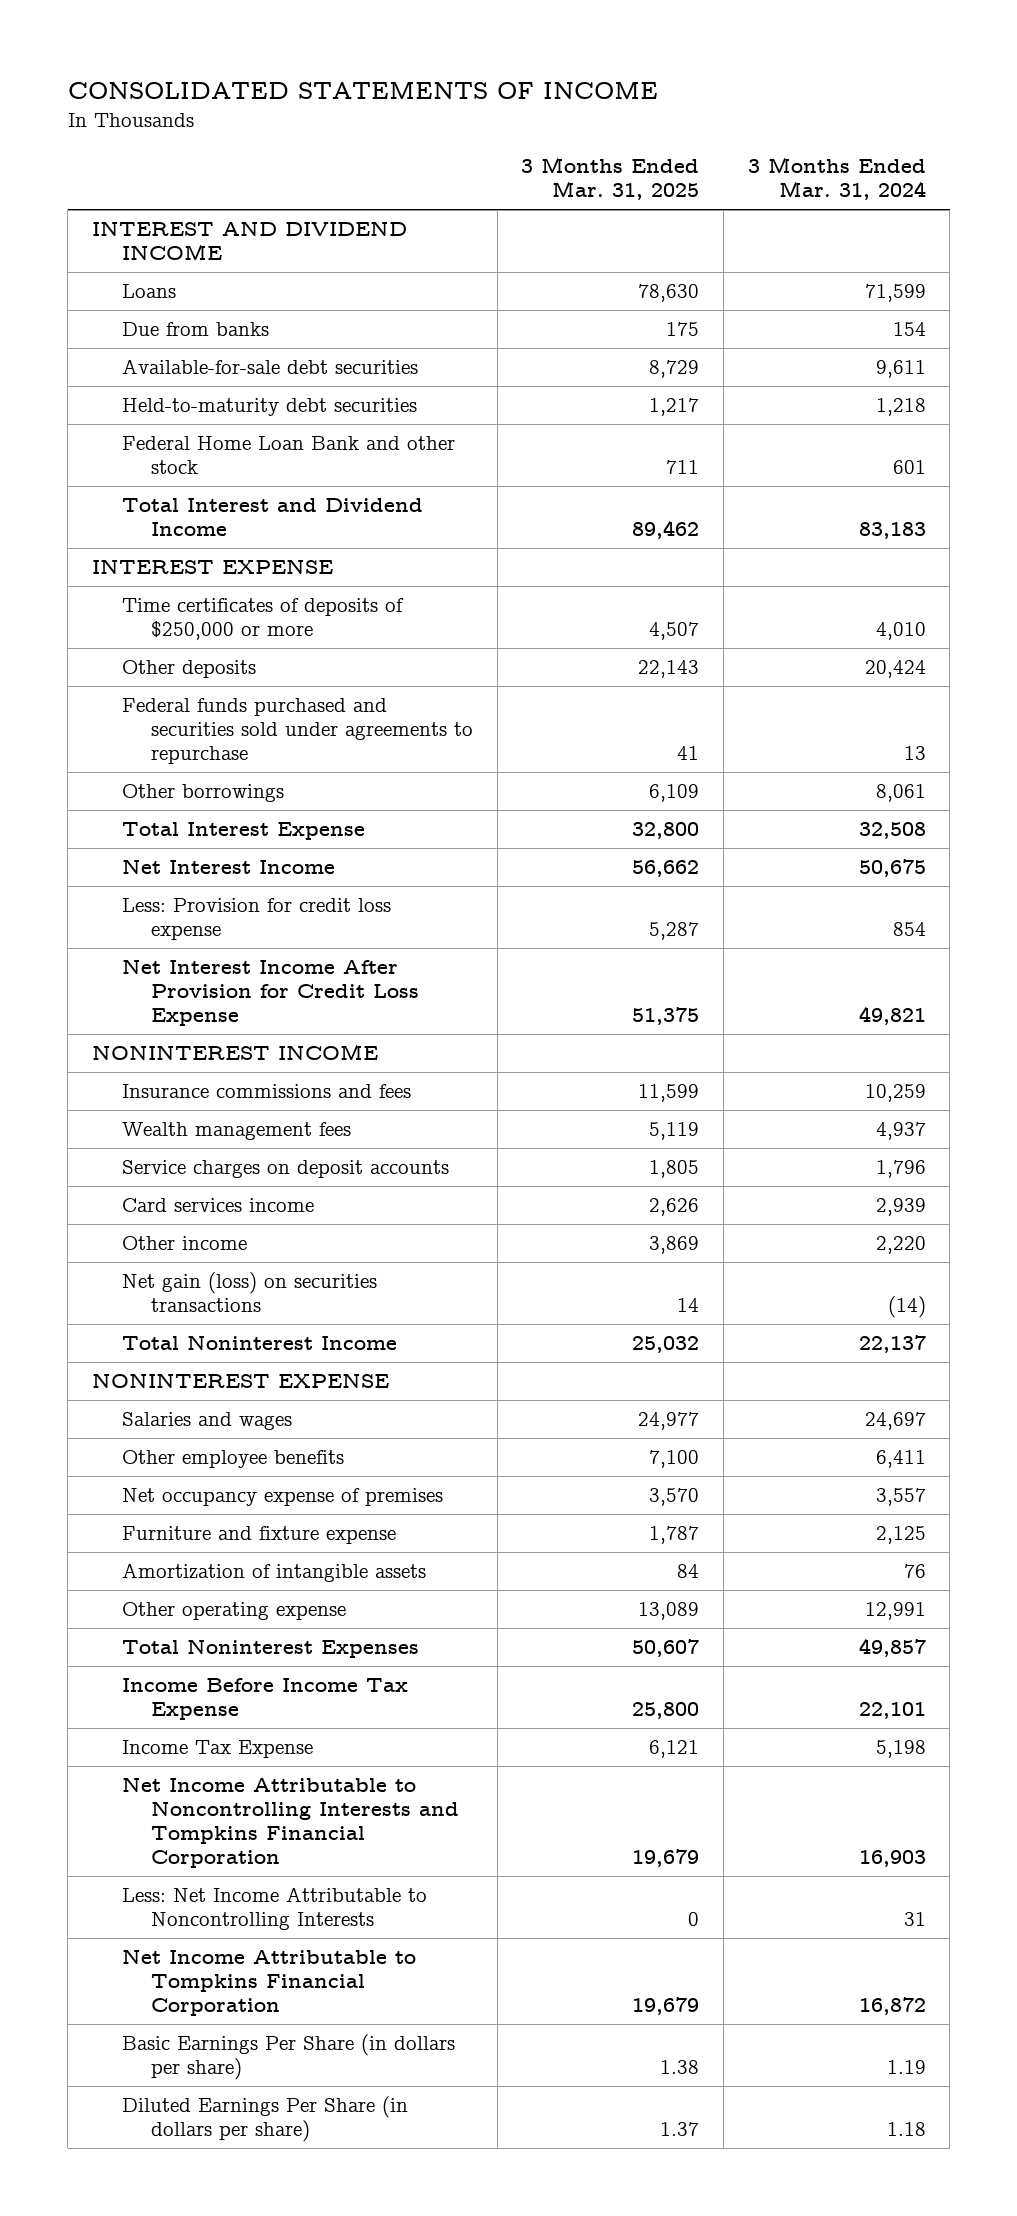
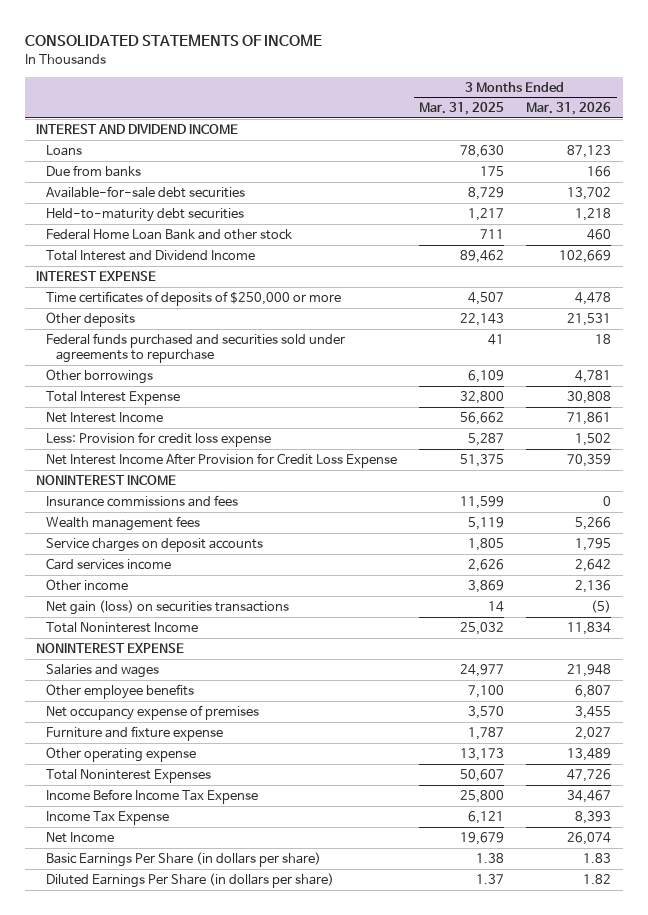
[747,157,926,200] 3 Months Ended Mar. 31, 2024 -> none
none -> [526,102,612,116] Mar. 31, 2026
[121,1563,426,1583] Amortization of intangible assets -> none
[638,1602,700,1621] 13,089 -> [460,748,505,762] 13,173
[121,1777,460,1868] Net Income Attributable to Noncontrolling Interests and Tompkins Financial Corporation -> none
[121,1887,427,1931] Less: Net Income Attributable to Noncontrolling Interests -> none
[121,1949,416,2016] Net Income Attributable to Tompkins Financial Corporation -> [46,832,115,844] Net Income

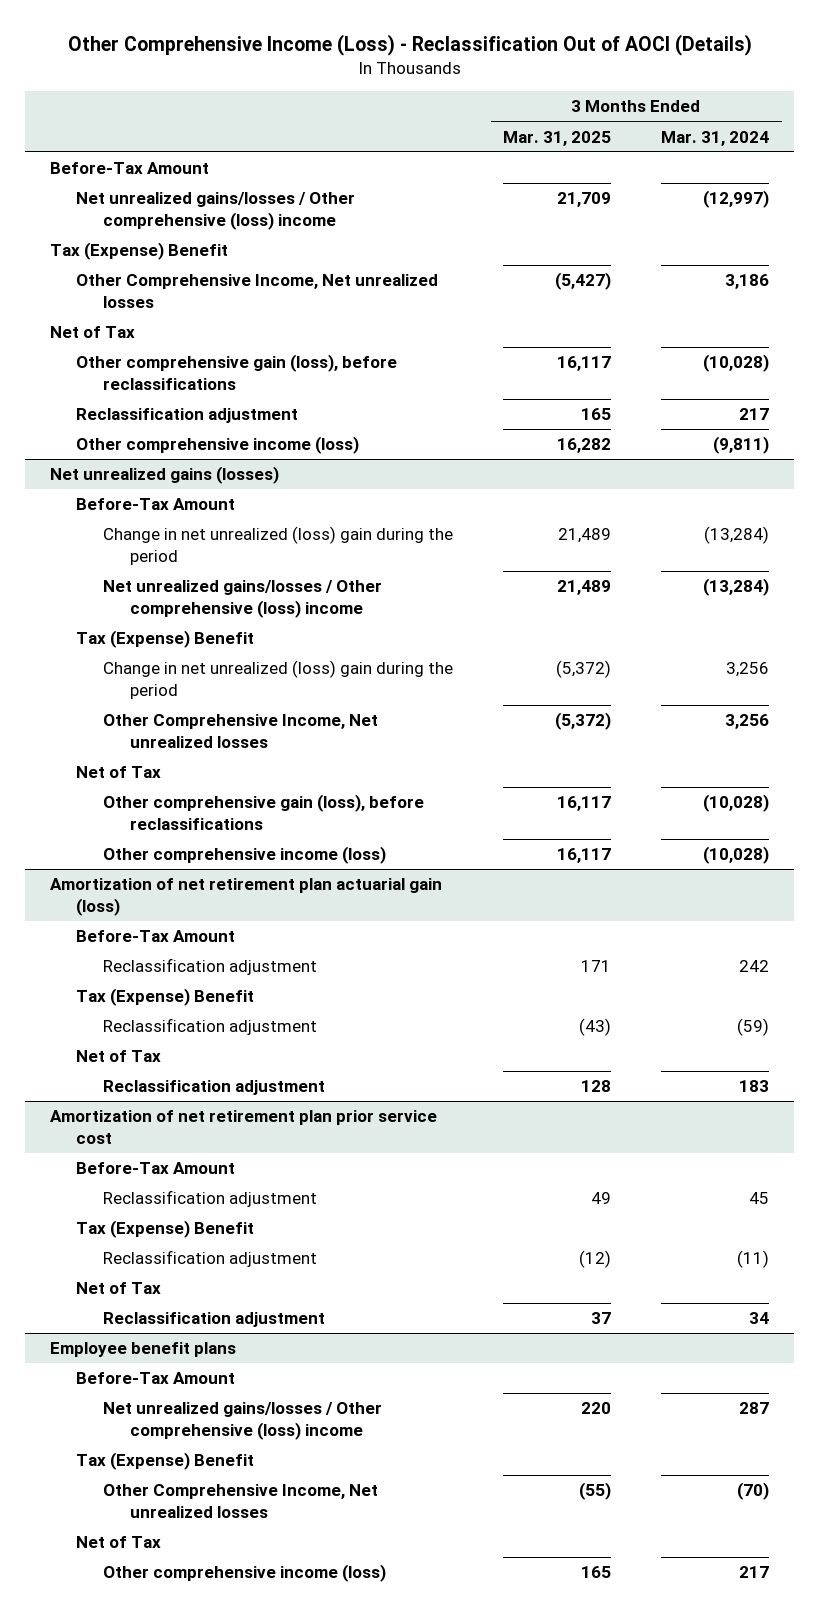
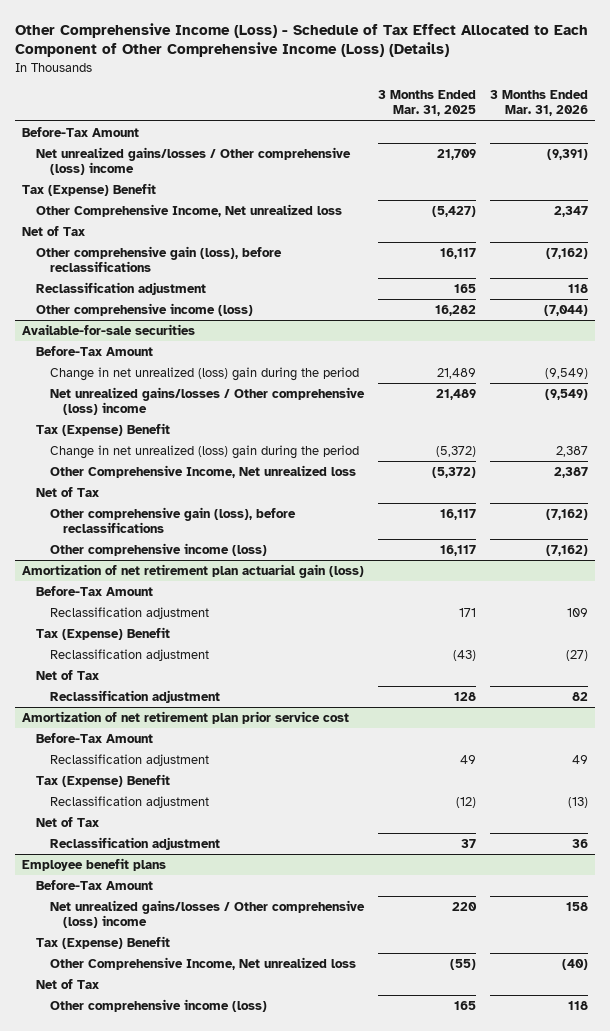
[67,34,752,57] Other Comprehensive Income (Loss) - Reclassification Out of AOCI (Details) -> [14,22,588,58] Other Comprehensive Income (Loss) - Schedule of Tax Effect Allocated to Each Component of Other Comprehensive Income (Loss) (Details)
[661,130,770,146] Mar. 31, 2024 -> none
none -> [490,90,589,117] 3 Months Ended Mar. 31, 2026
[76,274,439,308] Other Comprehensive Income, Net unrealized losses -> [35,203,342,217] Other Comprehensive Income, Net unrealized loss
[49,466,279,485] Net unrealized gains (losses) -> [21,323,195,335] Available-for-sale securities
[102,714,378,748] Other Comprehensive Income, Net unrealized losses -> [49,464,356,478] Other Comprehensive Income, Net unrealized loss
[102,1484,378,1518] Other Comprehensive Income, Net unrealized losses -> [49,956,356,970] Other Comprehensive Income, Net unrealized loss

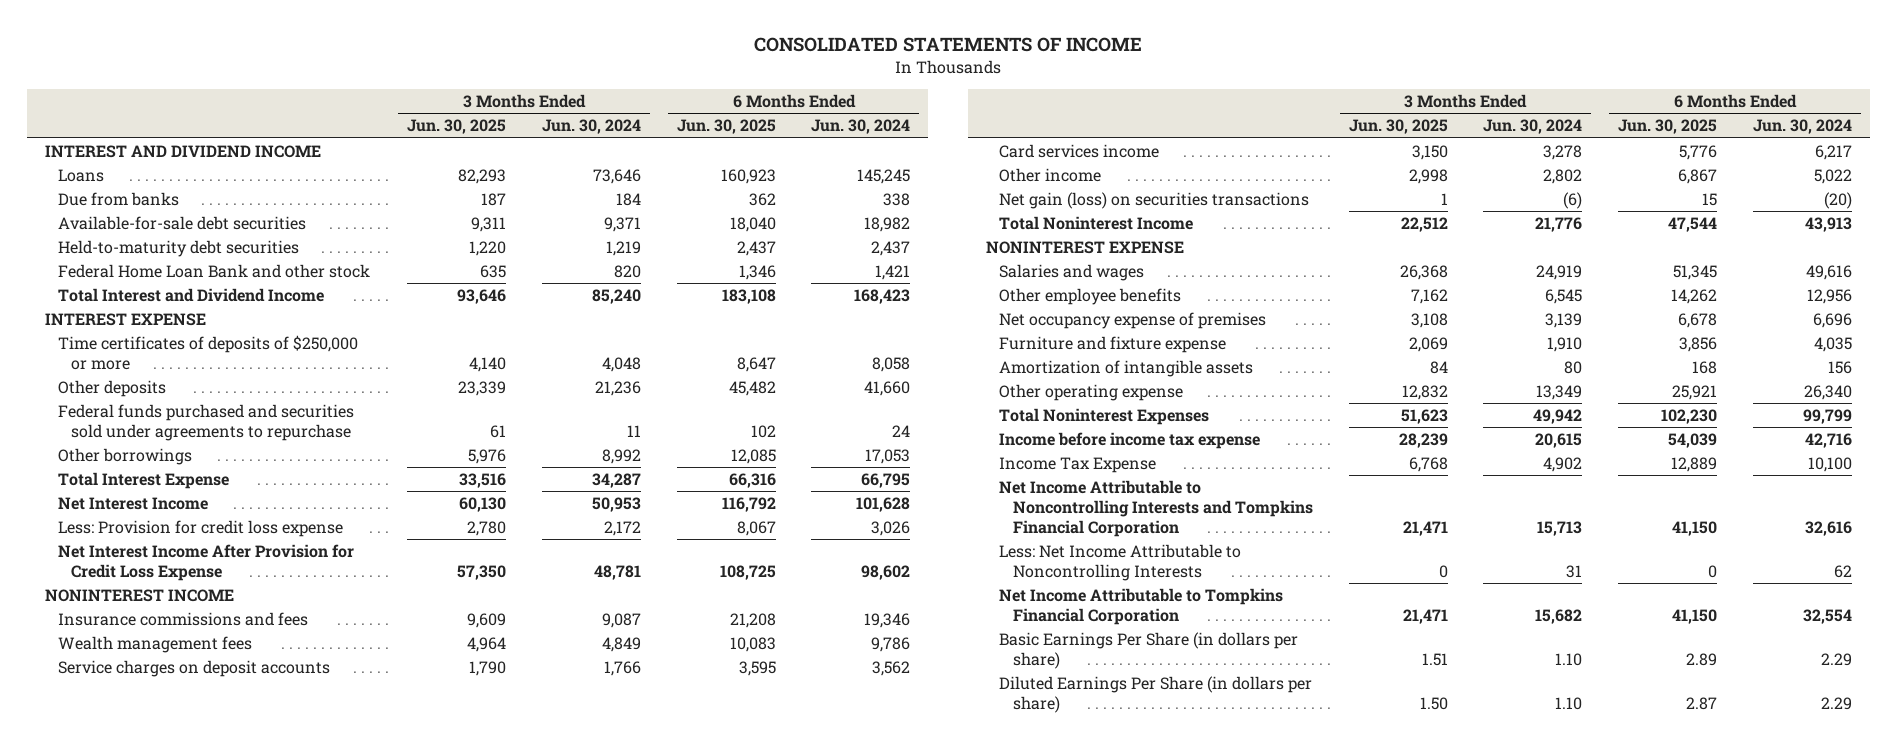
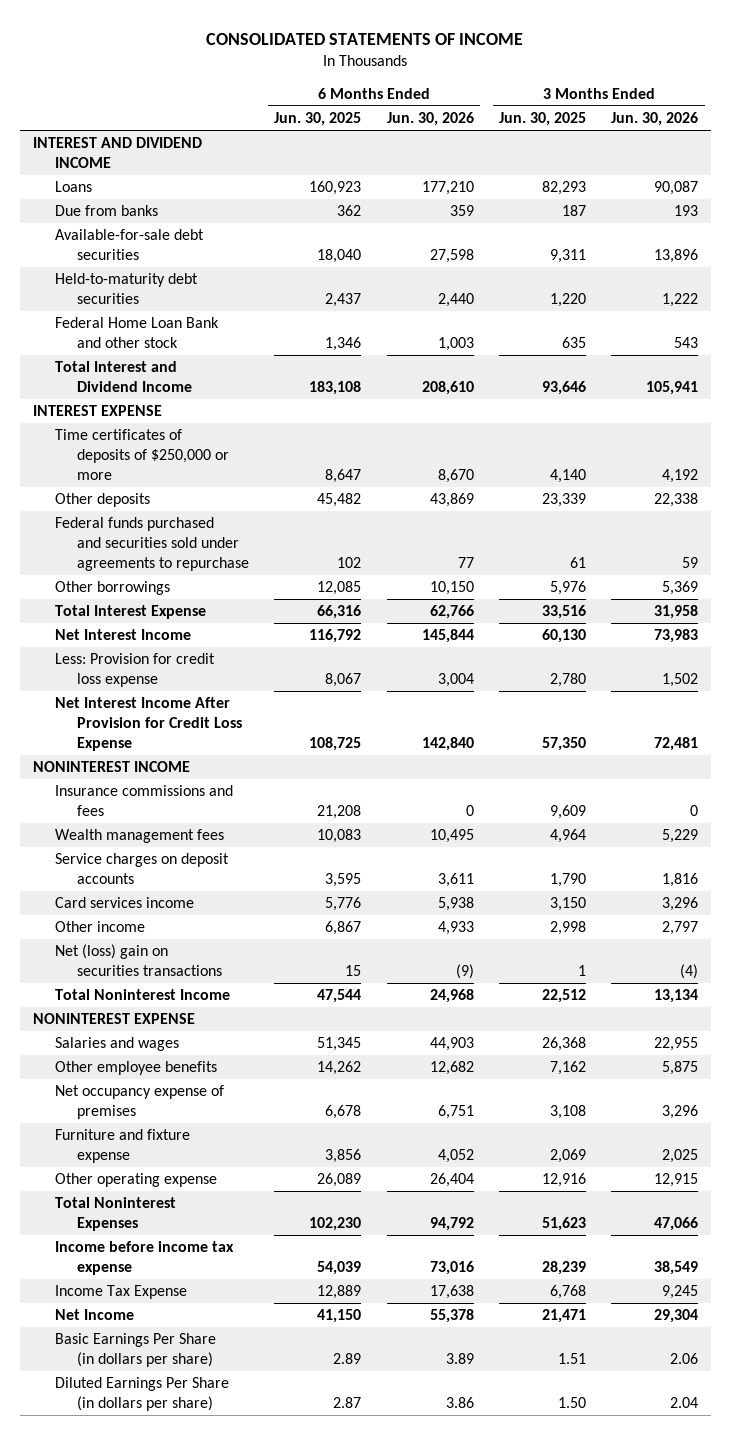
[541,119,641,135] Jun. 30, 2024 -> none
[811,119,911,135] Jun. 30, 2024 -> none
none -> [386,112,474,127] Jun. 30, 2026
none -> [611,112,699,127] Jun. 30, 2026
[999,191,1310,209] Net gain (loss) on securities transactions -> [54,944,222,977] Net (loss) gain on securities transactions
[999,359,1254,377] Amortization of intangible assets -> none
[1401,384,1448,400] 12,832 -> [541,1173,586,1188] 12,916
[1672,384,1718,400] 25,921 -> [317,1173,362,1188] 26,089
[999,479,1313,537] Net Income Attributable to Noncontrolling Interests and Tompkins Financial Corporation -> none
[999,543,1242,581] Less: Net Income Attributable to Noncontrolling Interests -> none
[999,587,1284,625] Net Income Attributable to Tompkins Financial Corporation -> [54,1309,134,1321] Net Income

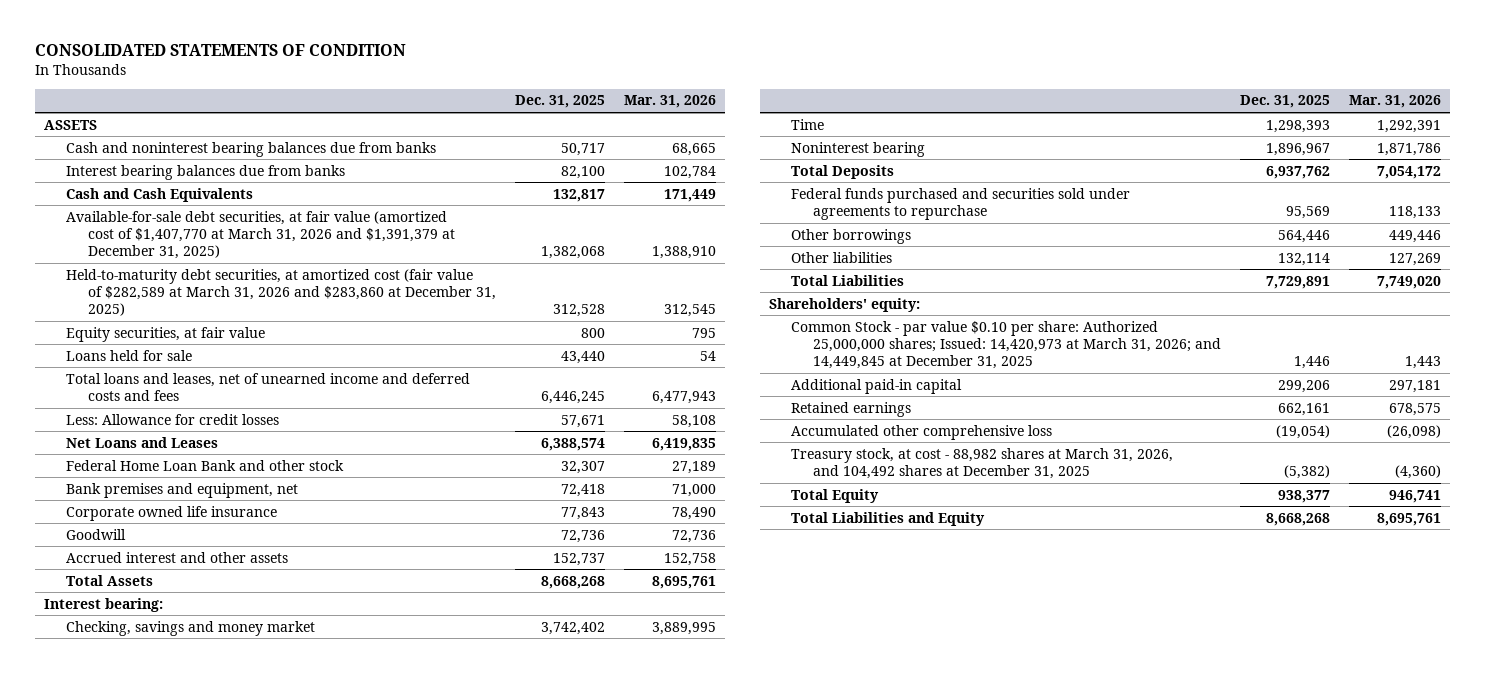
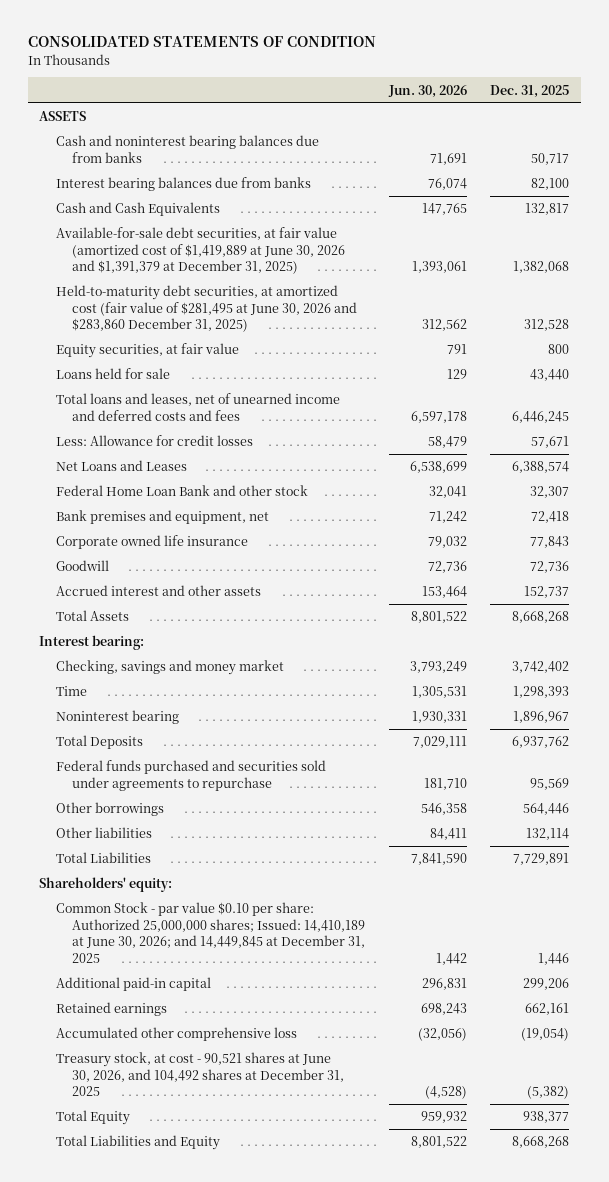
[623,95,716,109] Mar. 31, 2026 -> none
none -> [387,84,467,98] Jun. 30, 2026
[65,210,455,260] Available-for-sale debt securities, at fair value (amortized cost of $1,407,770 at March 31, 2026 and $1,391,379 at December 31, 2025) -> [55,227,346,275] Available-for-sale debt securities, at fair value (amortized cost of $1,419,889 at June 30, 2026 and $1,391,379 at December 31, 2025)
[65,268,496,317] Held-to-maturity debt securities, at amortized cost (fair value of $282,589 at March 31, 2026 and $283,860 at December 31, 2025) -> [55,285,358,333] Held-to-maturity debt securities, at amortized cost (fair value of $281,495 at June 30, 2026 and $283,860 December 31, 2025)
[791,320,1222,370] Common Stock - par value $0.10 per share: Authorized 25,000,000 shares; Issued: 14,420,973 at March 31, 2026; and 14,449,845 at December 31, 2025 -> [55,902,366,963] Common Stock - par value $0.10 per share: Authorized 25,000,000 shares; Issued: 14,410,189 at June 30, 2026; and 14,449,845 at December 31, 2025
[791,447,1174,480] Treasury stock, at cost - 88,982 shares at March 31, 2026, and 104,492 shares at December 31, 2025 -> [55,1052,345,1097] Treasury stock, at cost - 90,521 shares at June 30, 2026, and 104,492 shares at December 31, 2025

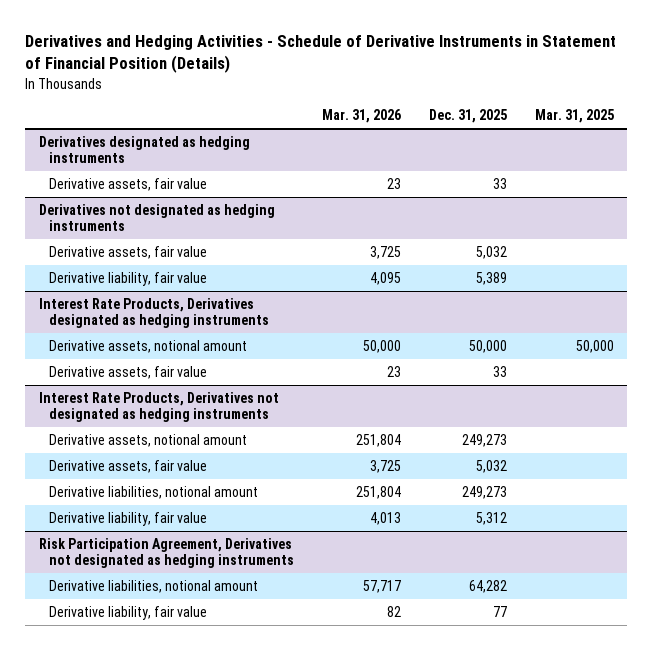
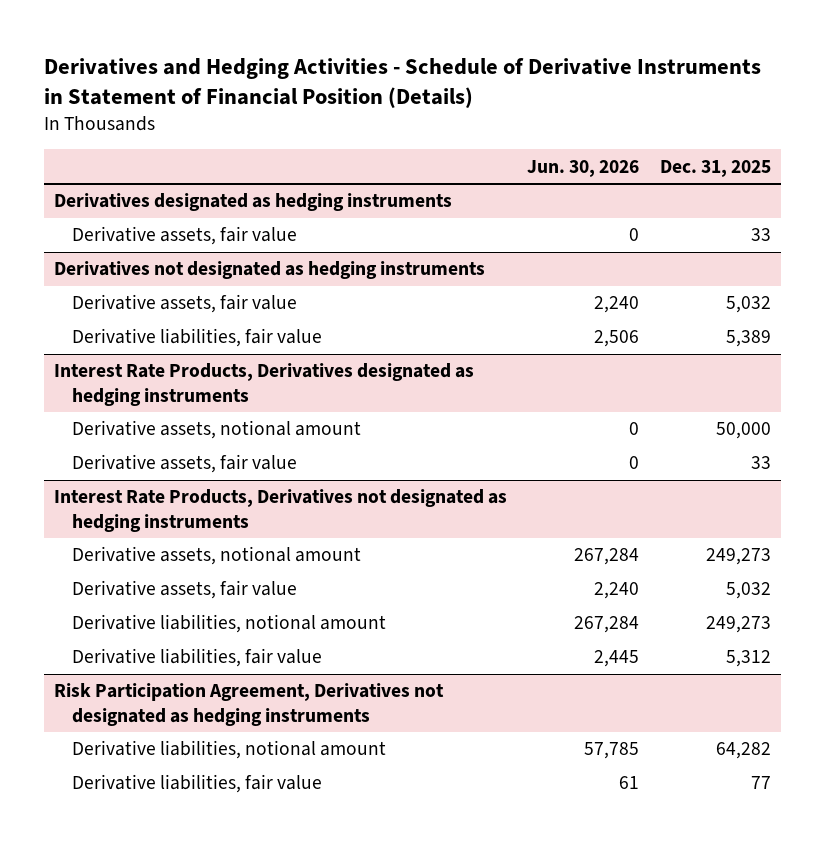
[322,109,402,124] Mar. 31, 2026 -> none
[534,109,614,124] Mar. 31, 2025 -> none
none -> [527,159,640,177] Jun. 30, 2026
[49,271,208,286] Derivative liability, fair value -> [71,328,322,348] Derivative liabilities, fair value
[49,511,208,526] Derivative liability, fair value -> [71,648,322,668] Derivative liabilities, fair value
[49,605,208,620] Derivative liability, fair value -> [71,774,322,794] Derivative liabilities, fair value

